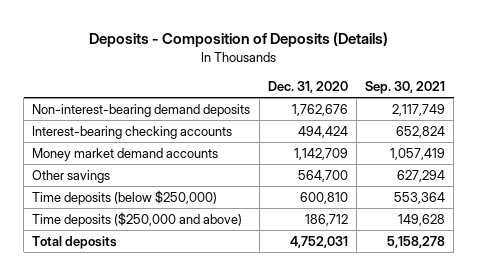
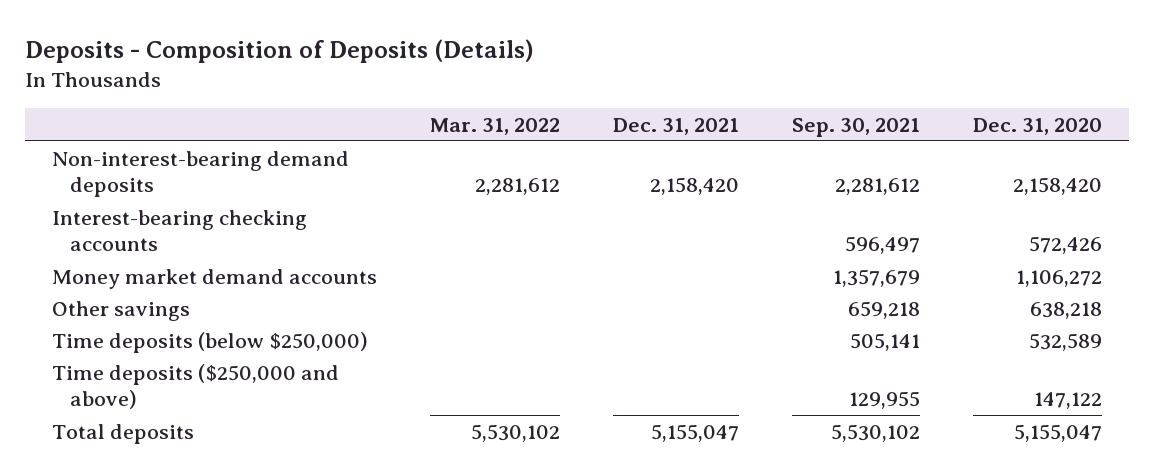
none -> [429,118,560,136] Mar. 31, 2022
none -> [613,118,740,136] Dec. 31, 2021
[291,103,348,116] 1,762,676 -> [1013,177,1103,196] 2,158,420
[392,103,446,116] 2,117,749 -> [835,178,921,196] 2,281,612
[297,125,348,138] 494,424 -> [1029,236,1103,255] 572,426
[396,125,446,138] 652,824 -> [845,236,921,255] 596,497
[293,147,348,160] 1,142,709 -> [1016,269,1103,287] 1,106,272
[390,147,446,160] 1,057,419 -> [833,268,921,287] 1,357,679
[297,169,348,182] 564,700 -> [1030,301,1103,319] 638,218
[397,169,446,182] 627,294 -> [848,300,921,319] 659,218
[299,191,348,204] 600,810 -> [1029,332,1103,351] 532,589
[394,191,446,204] 553,364 -> [850,332,921,351] 505,141
[304,213,348,226] 186,712 -> [1034,392,1103,410] 147,122
[398,213,446,226] 149,628 -> [849,391,921,410] 129,955
[289,235,348,248] 4,752,031 -> [1014,423,1103,442] 5,155,047
[387,235,446,248] 5,158,278 -> [831,423,921,442] 5,530,102

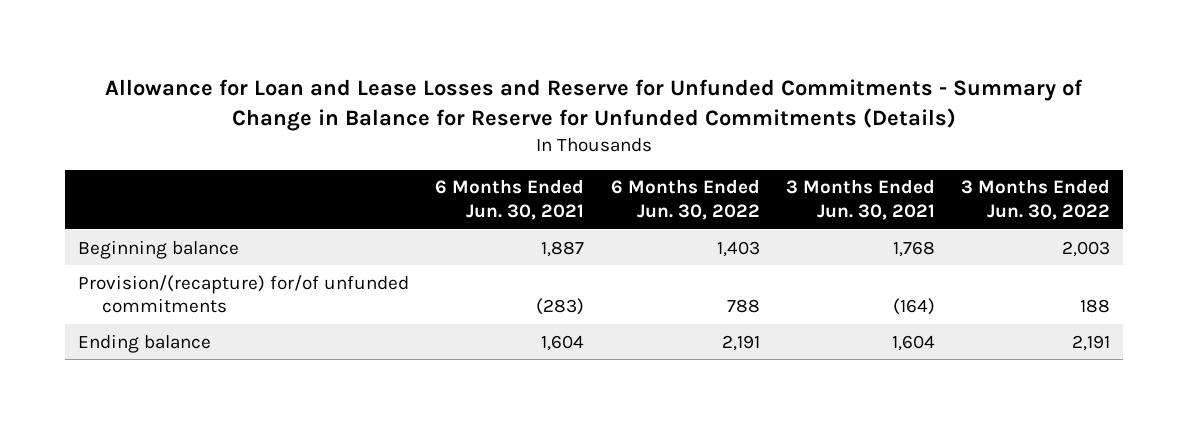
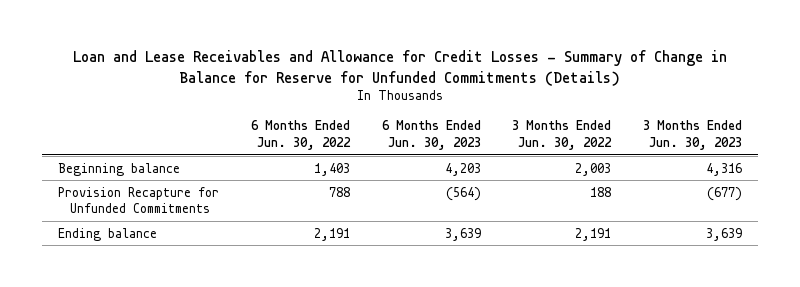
[105,78,1084,131] Allowance for Loan and Lease Losses and Reserve for Unfunded Commitments - Summary of Change in Balance for Reserve for Unfunded Commitments (Details) -> [73,50,728,86] Loan and Lease Receivables and Allowance for Credit Losses - Summary of Change in Balance for Reserve for Unfunded Commitments (Details)
[435,179,585,220] 6 Months Ended Jun. 30, 2021 -> none
[785,179,935,220] 3 Months Ended Jun. 30, 2021 -> none
none -> [381,120,481,151] 6 Months Ended Jun. 30, 2023
none -> [643,120,743,151] 3 Months Ended Jun. 30, 2023
[78,274,410,314] Provision/(recapture) for/of unfunded commitments -> [57,186,219,214] Provision Recapture for Unfunded Commitments

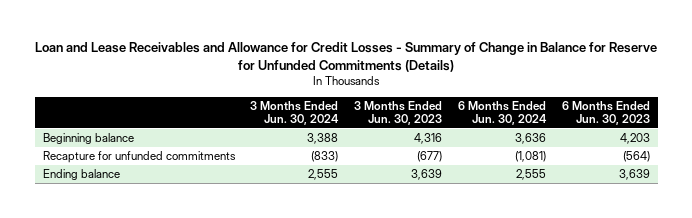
[250,120,351,151] 6 Months Ended Jun. 30, 2022 -> none
[512,120,613,151] 3 Months Ended Jun. 30, 2022 -> none
none -> [250,100,340,125] 3 Months Ended Jun. 30, 2024
none -> [457,100,547,125] 6 Months Ended Jun. 30, 2024
[57,186,219,214] Provision Recapture for Unfunded Commitments -> [42,151,236,164] Recapture for unfunded commitments

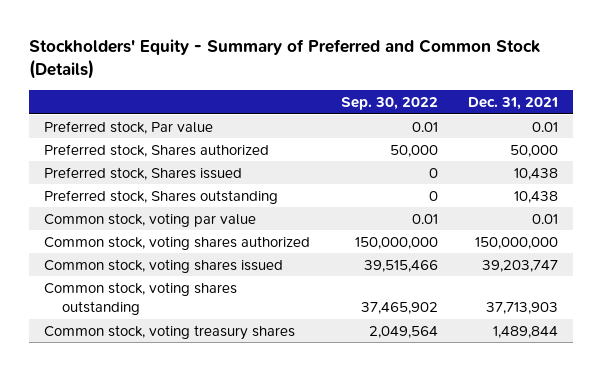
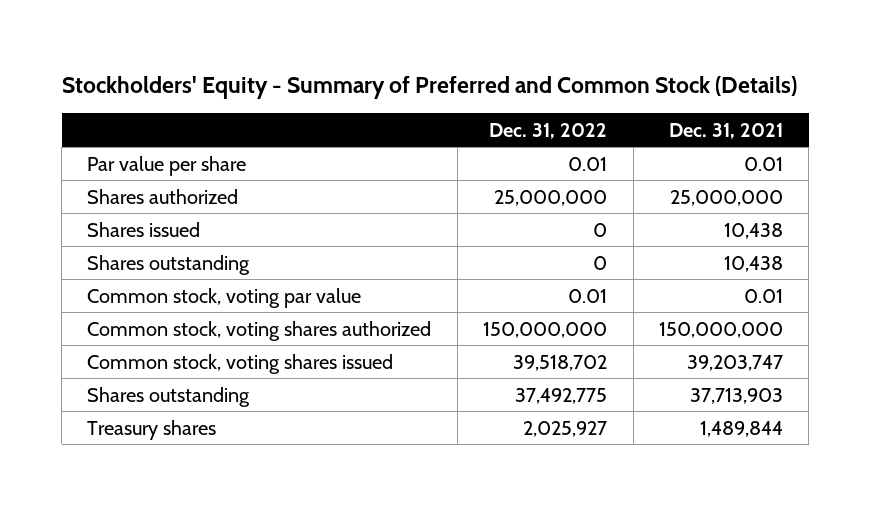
[340,96,438,110] Sep. 30, 2022 -> none
none -> [489,122,608,139] Dec. 31, 2022
[44,120,214,134] Preferred stock, Par value -> [87,155,247,176] Par value per share
[44,143,270,157] Preferred stock, Shares authorized -> [87,188,239,204] Shares authorized
[509,144,558,157] 50,000 -> [670,189,784,206] 25,000,000
[44,166,243,180] Preferred stock, Shares issued -> [87,221,201,237] Shares issued
[44,189,279,204] Preferred stock, Shares outstanding -> [87,254,251,275] Shares outstanding
[44,281,238,315] Common stock, voting shares outstanding -> [87,386,251,407] Shares outstanding
[44,324,296,340] Common stock, voting treasury shares -> [87,419,217,440] Treasury shares

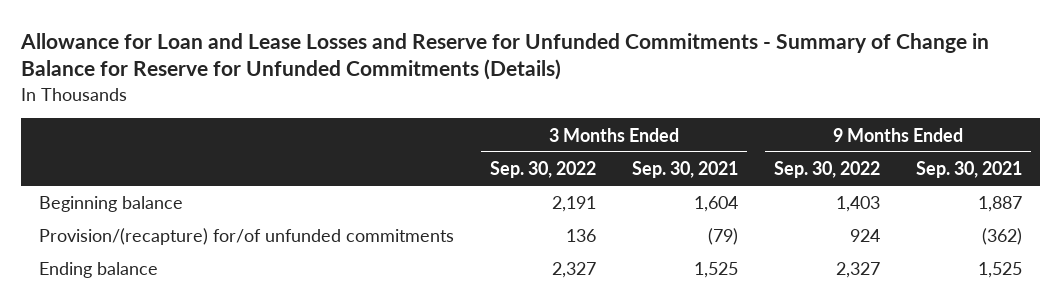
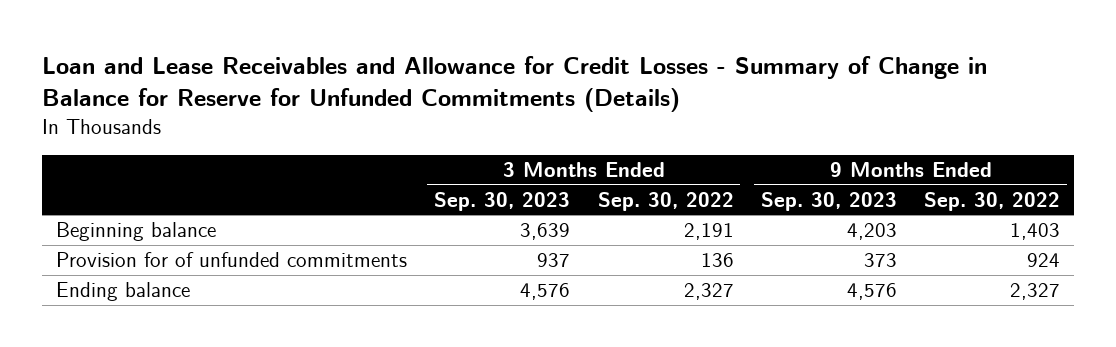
[19,32,989,81] Allowance for Loan and Lease Losses and Reserve for Unfunded Commitments - Summary of Change in Balance for Reserve for Unfunded Commitments (Details) -> [42,56,988,113] Loan and Lease Receivables and Allowance for Credit Losses - Summary of Change in Balance for Reserve for Unfunded Commitments (Details)
[631,161,738,179] Sep. 30, 2021 -> none
[915,161,1022,179] Sep. 30, 2021 -> none
none -> [434,191,571,211] Sep. 30, 2023
none -> [760,191,897,211] Sep. 30, 2023
[38,228,454,246] Provision/(recapture) for/of unfunded commitments -> [55,252,407,268] Provision for of unfunded commitments

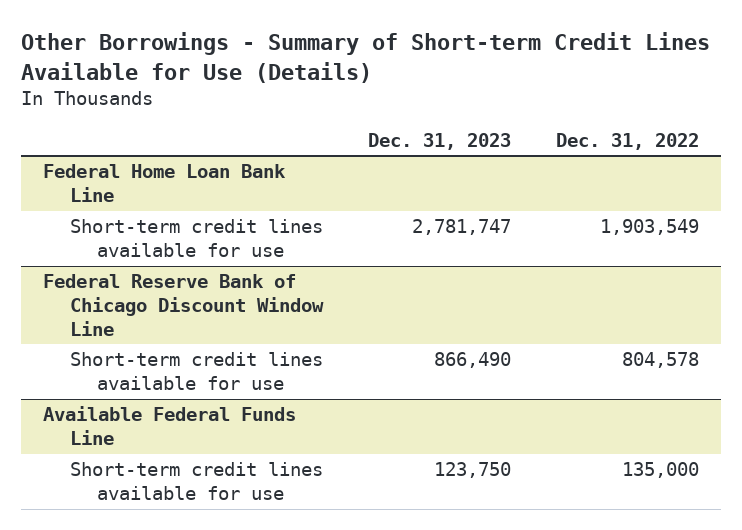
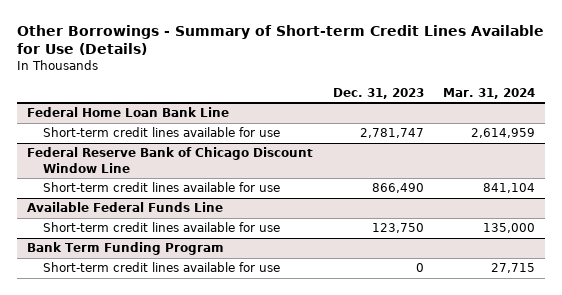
[555,132,699,150] Dec. 31, 2022 -> none
none -> [443,87,536,99] Mar. 31, 2024
none -> [27,242,225,256] Bank Term Funding Program
none -> [42,262,280,273] Short-term credit lines available for use

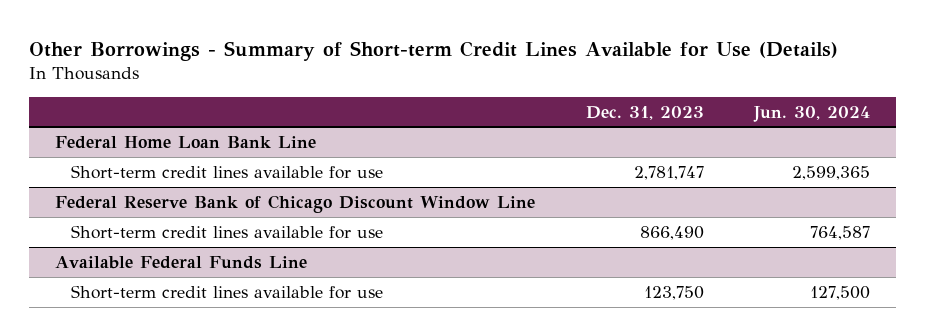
[443,87,536,99] Mar. 31, 2024 -> none
none -> [753,105,871,122] Jun. 30, 2024
[27,242,225,256] Bank Term Funding Program -> none
[42,262,280,273] Short-term credit lines available for use -> none

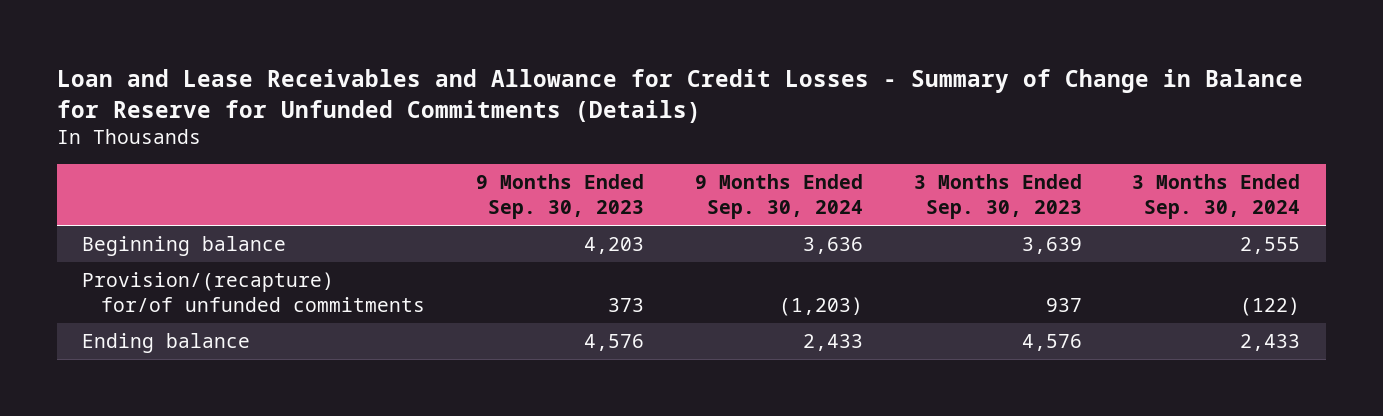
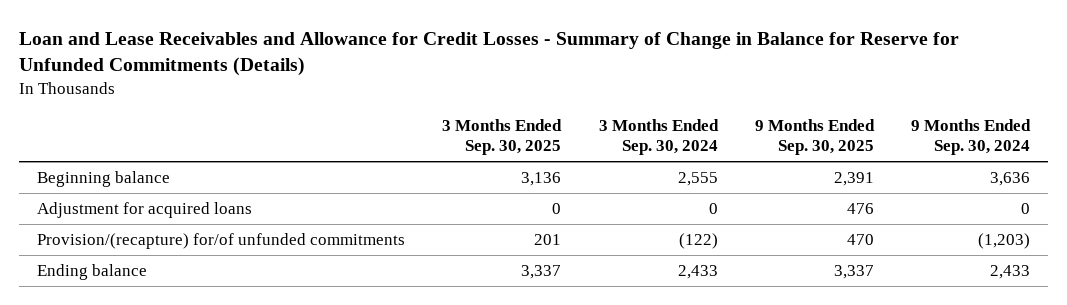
[475,173,644,220] 9 Months Ended Sep. 30, 2023 -> none
[913,173,1082,220] 3 Months Ended Sep. 30, 2023 -> none
none -> [442,119,563,156] 3 Months Ended Sep. 30, 2025
none -> [754,119,875,156] 9 Months Ended Sep. 30, 2025
none -> [37,201,253,218] Adjustment for acquired loans

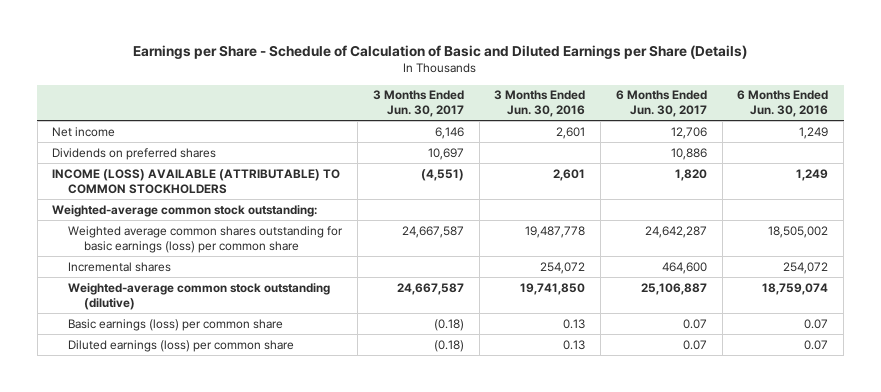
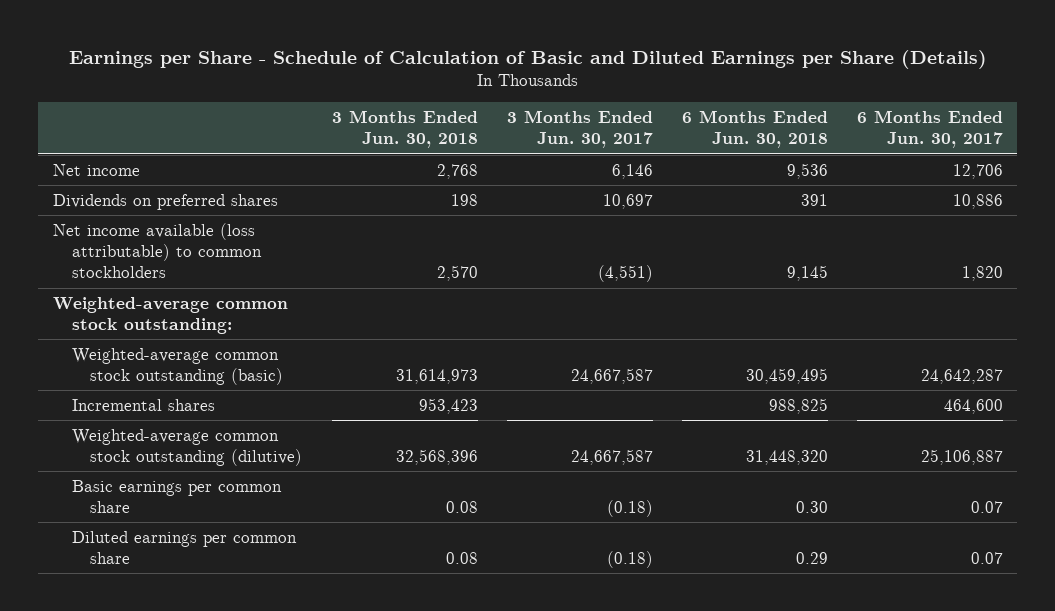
[494,90,586,118] 3 Months Ended Jun. 30, 2016 -> none
[737,90,829,118] 6 Months Ended Jun. 30, 2016 -> none
none -> [331,110,478,149] 3 Months Ended Jun. 30, 2018
none -> [681,110,828,149] 6 Months Ended Jun. 30, 2018
[52,168,341,194] INCOME (LOSS) AVAILABLE (ATTRIBUTABLE) TO COMMON STOCKHOLDERS -> [52,222,262,279] Net income available (loss attributable) to common stockholders
[68,225,344,253] Weighted average common shares outstanding for basic earnings (loss) per common share -> [71,347,284,385] Weighted-average common stock outstanding (basic)
[68,318,284,331] Basic earnings (loss) per common share -> [71,479,282,513] Basic earnings per common share
[68,339,295,352] Diluted earnings (loss) per common share -> [71,530,297,564] Diluted earnings per common share

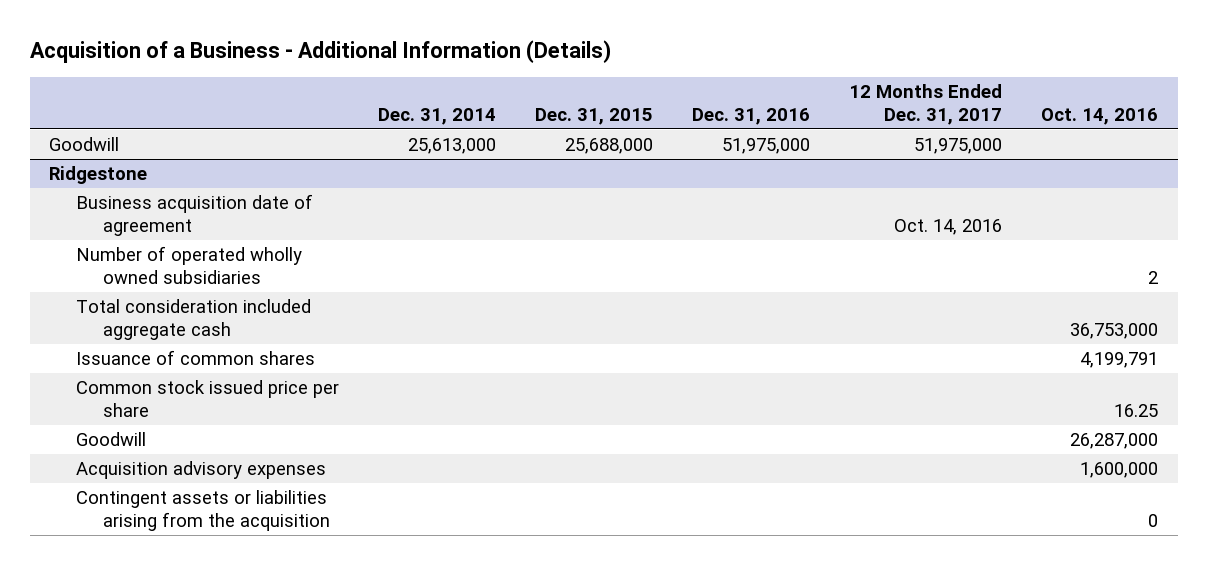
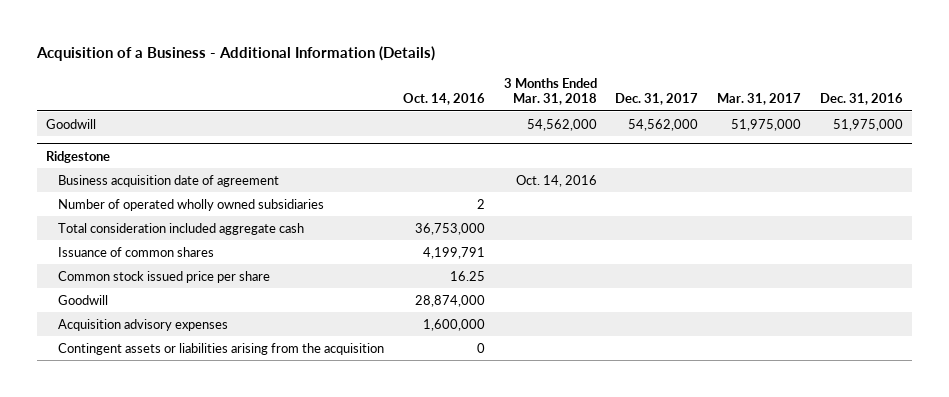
[378,107,497,125] Dec. 31, 2014 -> none
[535,107,654,125] Dec. 31, 2015 -> none
[849,83,1003,125] 12 Months Ended Dec. 31, 2017 -> none
none -> [503,77,597,106] 3 Months Ended Mar. 31, 2018
none -> [615,93,699,106] Dec. 31, 2017
none -> [717,93,802,106] Mar. 31, 2017
[1070,432,1159,449] 26,287,000 -> [415,294,486,307] 28,874,000

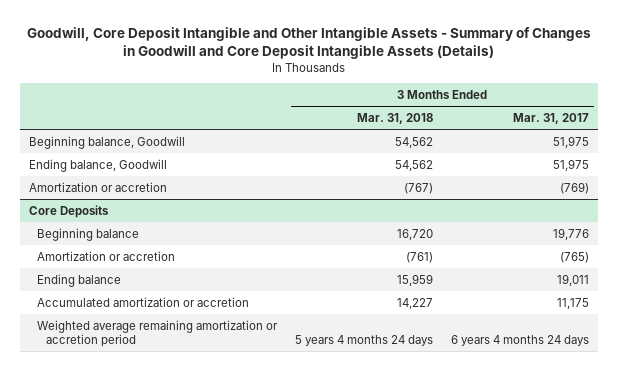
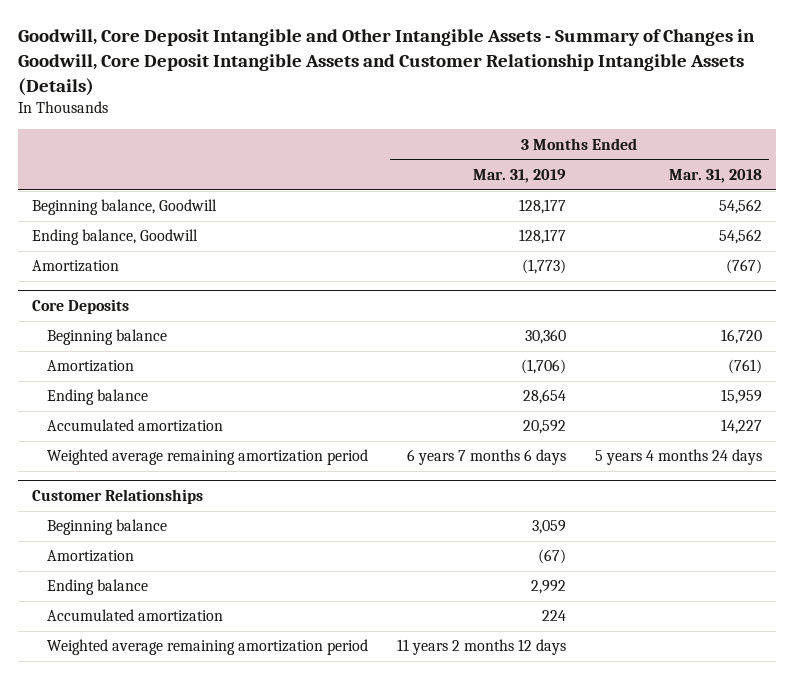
[27,27,592,60] Goodwill, Core Deposit Intangible and Other Intangible Assets - Summary of Changes in Goodwill and Core Deposit Intangible Assets (Details) -> [17,29,755,96] Goodwill, Core Deposit Intangible and Other Intangible Assets - Summary of Changes in Goodwill, Core Deposit Intangible Assets and Customer Relationship Intangible Assets (Details)
[513,113,590,125] Mar. 31, 2017 -> none
none -> [472,168,566,183] Mar. 31, 2019
[28,181,167,192] Amortization or accretion -> [31,260,119,273] Amortization
[37,250,176,261] Amortization or accretion -> [47,360,135,373] Amortization
[37,296,250,307] Accumulated amortization or accretion -> [47,419,224,433] Accumulated amortization
[37,319,279,347] Weighted average remaining amortization or accretion period -> [47,449,369,466] Weighted average remaining amortization period
none -> [31,489,203,505] Customer Relationships
none -> [47,519,168,536] Beginning balance
none -> [47,550,135,563] Amortization
none -> [47,579,149,596] Ending balance
none -> [47,609,224,623] Accumulated amortization
none -> [47,639,369,656] Weighted average remaining amortization period

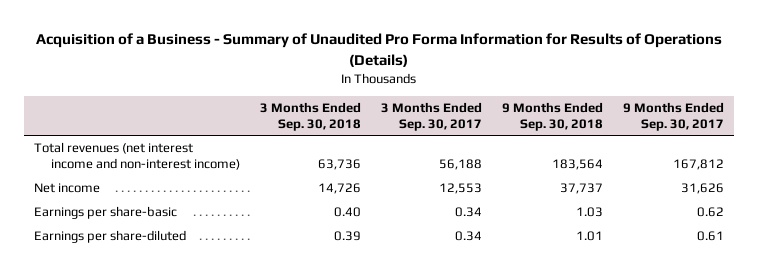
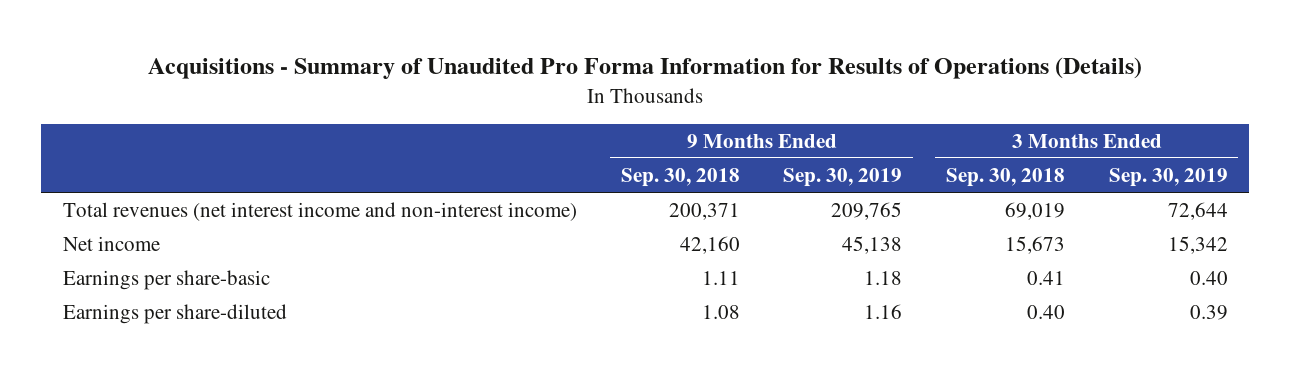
[36,33,723,67] Acquisition of a Business - Summary of Unaudited Pro Forma Information for Results of Operations (Details) -> [148,57,1143,80] Acquisitions - Summary of Unaudited Pro Forma Information for Results of Operations (Details)
[381,102,483,131] 3 Months Ended Sep. 30, 2017 -> none
[623,102,725,131] 9 Months Ended Sep. 30, 2017 -> none
none -> [783,168,903,188] Sep. 30, 2019
none -> [1108,168,1228,188] Sep. 30, 2019
[318,158,362,170] 63,736 -> [1004,202,1065,221] 69,019
[552,158,604,170] 183,564 -> [668,203,740,221] 200,371
[318,183,362,195] 14,726 -> [1004,236,1065,255] 15,673
[560,183,604,195] 37,737 -> [679,236,740,255] 42,160
[334,207,362,218] 0.40 -> [1026,271,1065,286] 0.41
[576,207,604,218] 1.03 -> [701,271,740,286] 1.11
[334,231,362,242] 0.39 -> [1026,305,1065,320] 0.40
[576,231,604,242] 1.01 -> [701,305,740,320] 1.08

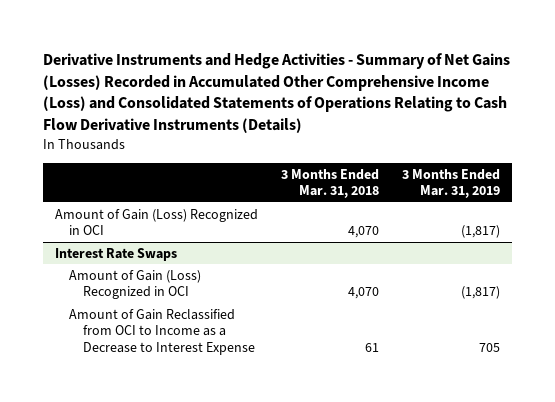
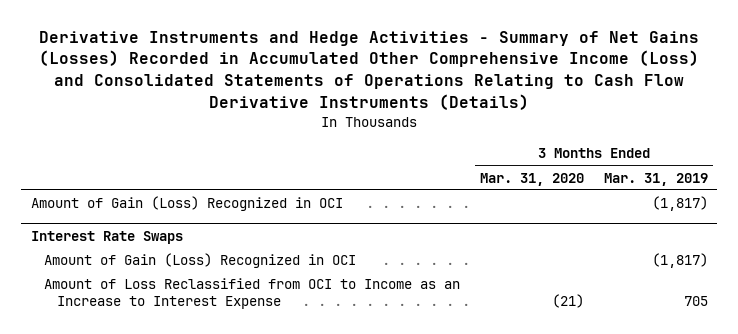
[281,168,380,199] 3 Months Ended Mar. 31, 2018 -> none
none -> [479,172,584,186] Mar. 31, 2020
[69,308,256,356] Amount of Gain Reclassified from OCI to Income as a Decrease to Interest Expense -> [43,278,460,310] Amount of Loss Reclassified from OCI to Income as an Increase to Interest Expense

